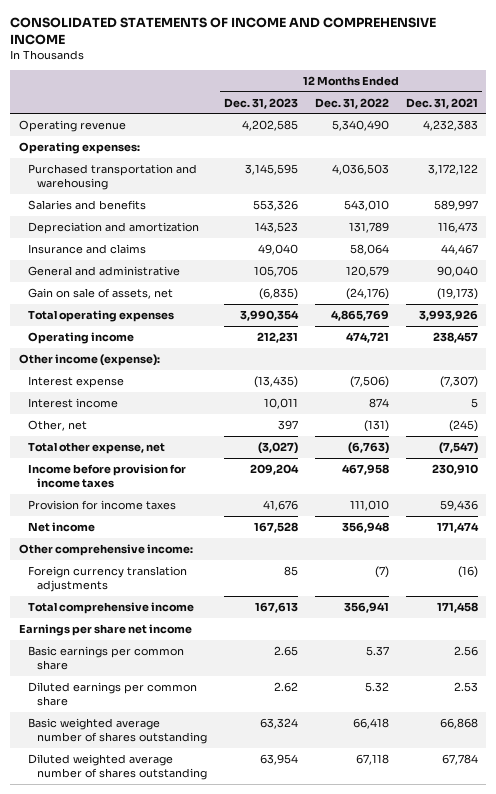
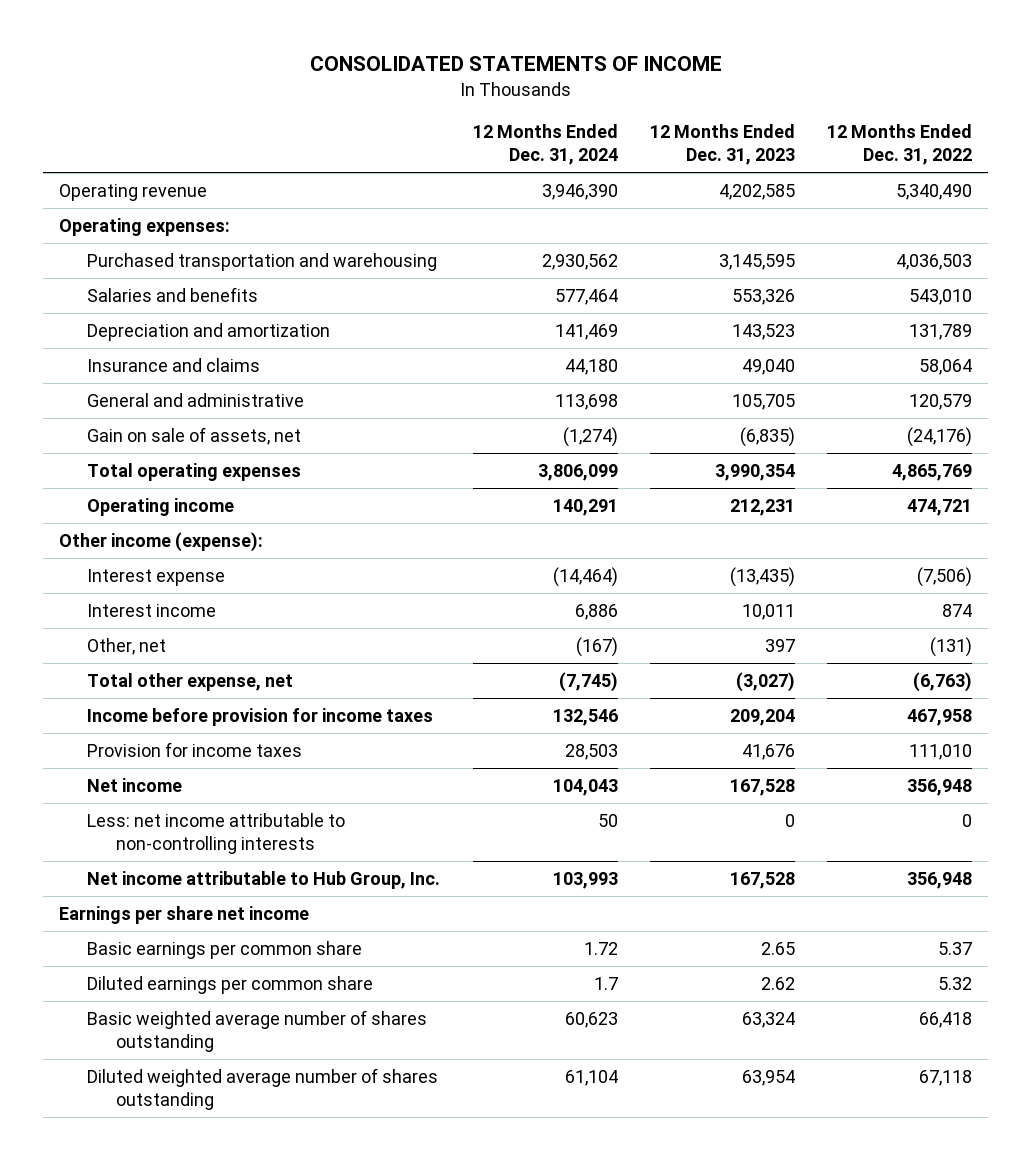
[10,17,437,46] CONSOLIDATED STATEMENTS OF INCOME AND COMPREHENSIVE INCOME -> [309,56,722,72] CONSOLIDATED STATEMENTS OF INCOME
[405,97,478,109] Dec. 31, 2021 -> none
none -> [472,123,618,166] 12 Months Ended Dec. 31, 2024
[18,543,193,556] Other comprehensive income: -> none
[27,565,187,592] Foreign currency translation adjustments -> none
[27,601,194,614] Total comprehensive income -> none
none -> [87,813,346,855] Less: net income attributable to non-controlling interests
none -> [87,871,441,890] Net income attributable to Hub Group, Inc.

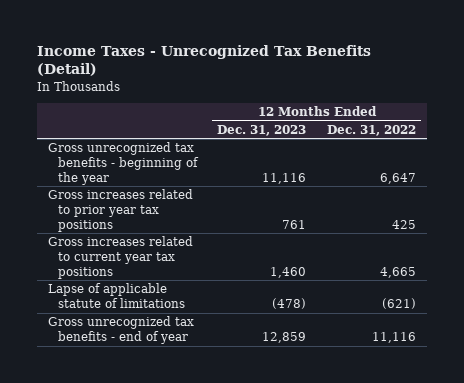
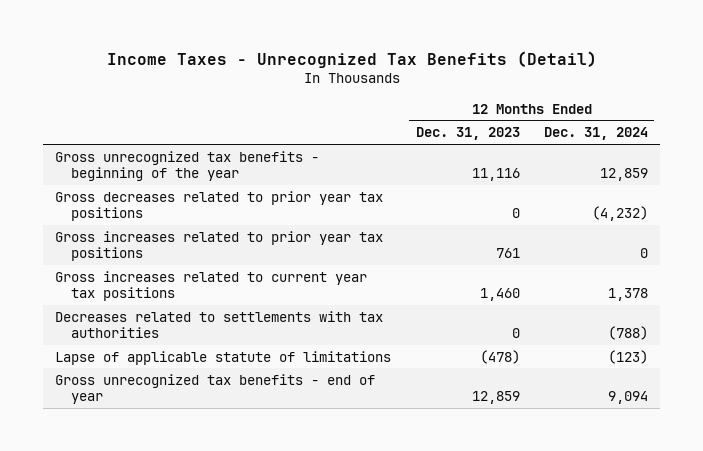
[327,124,417,136] Dec. 31, 2022 -> none
none -> [544,127,649,141] Dec. 31, 2024
none -> [55,190,384,222] Gross decreases related to prior year tax positions
none -> [55,310,384,339] Decreases related to settlements with tax authorities

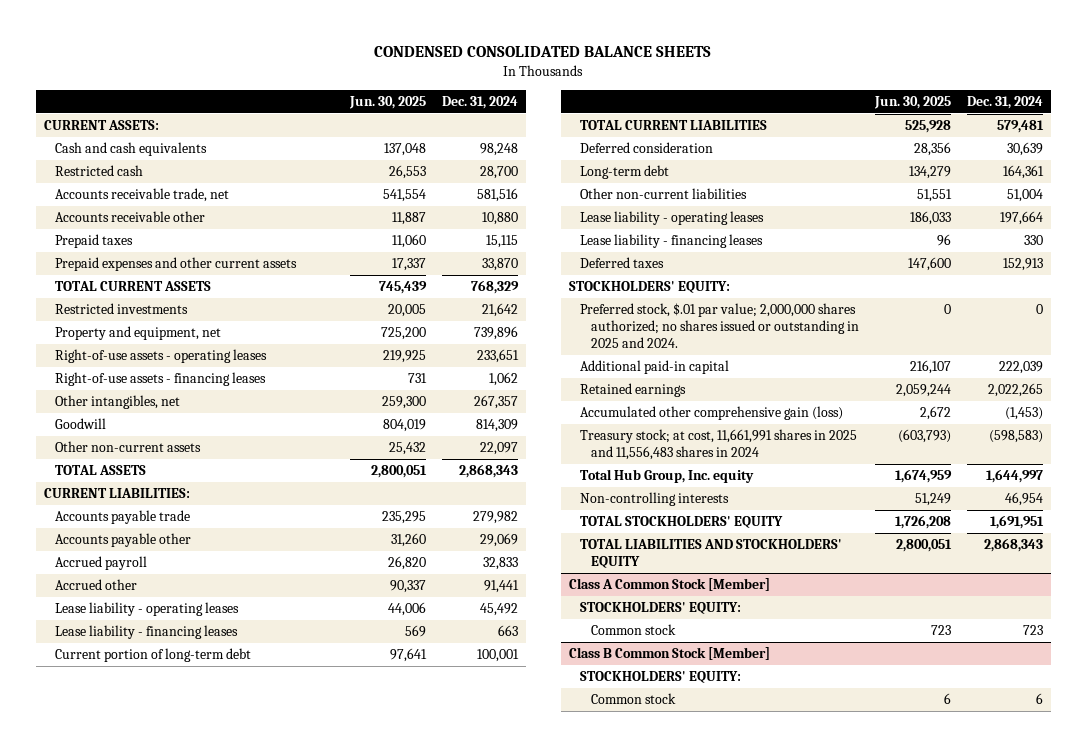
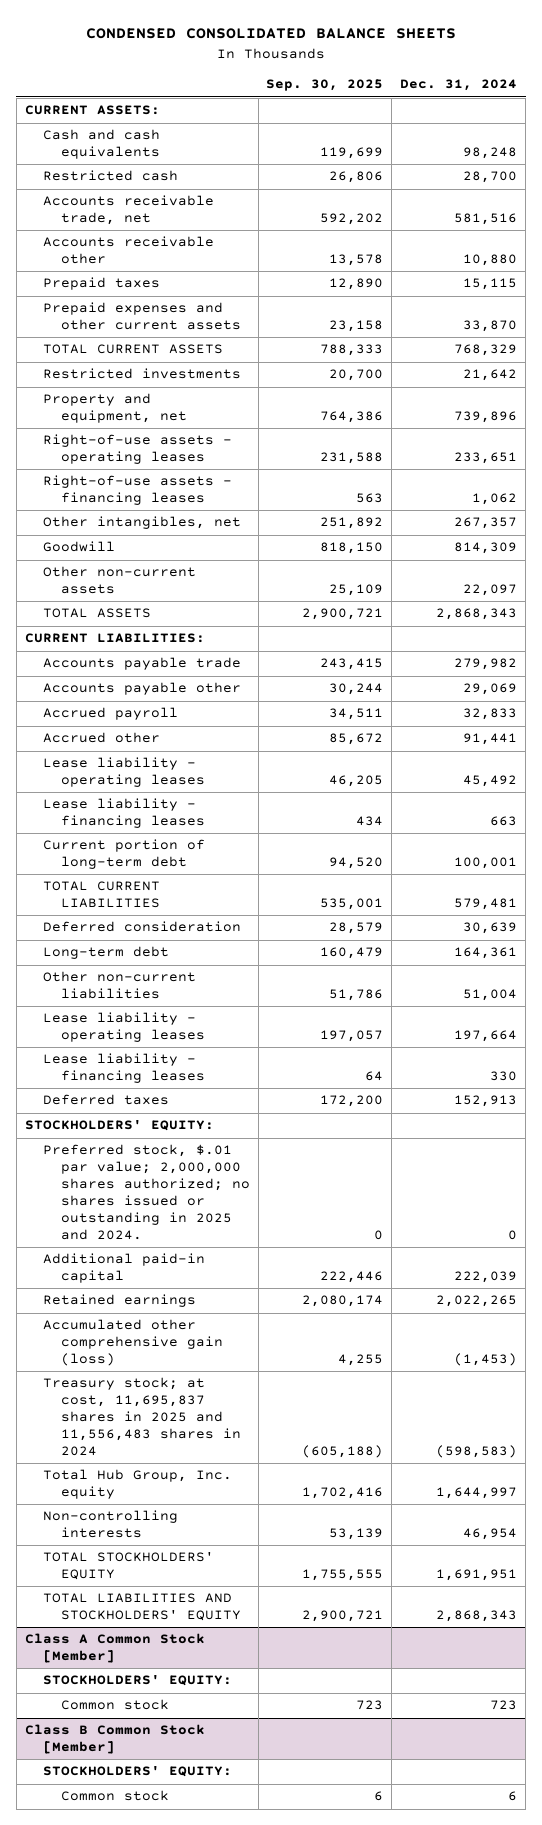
[348,95,426,109] Jun. 30, 2025 -> none
none -> [266,79,384,92] Sep. 30, 2025
[579,429,857,461] Treasury stock; at cost, 11,661,991 shares in 2025 and 11,556,483 shares in 2024 -> [42,1377,241,1457] Treasury stock; at cost, 11,695,837 shares in 2025 and 11,556,483 shares in 2024

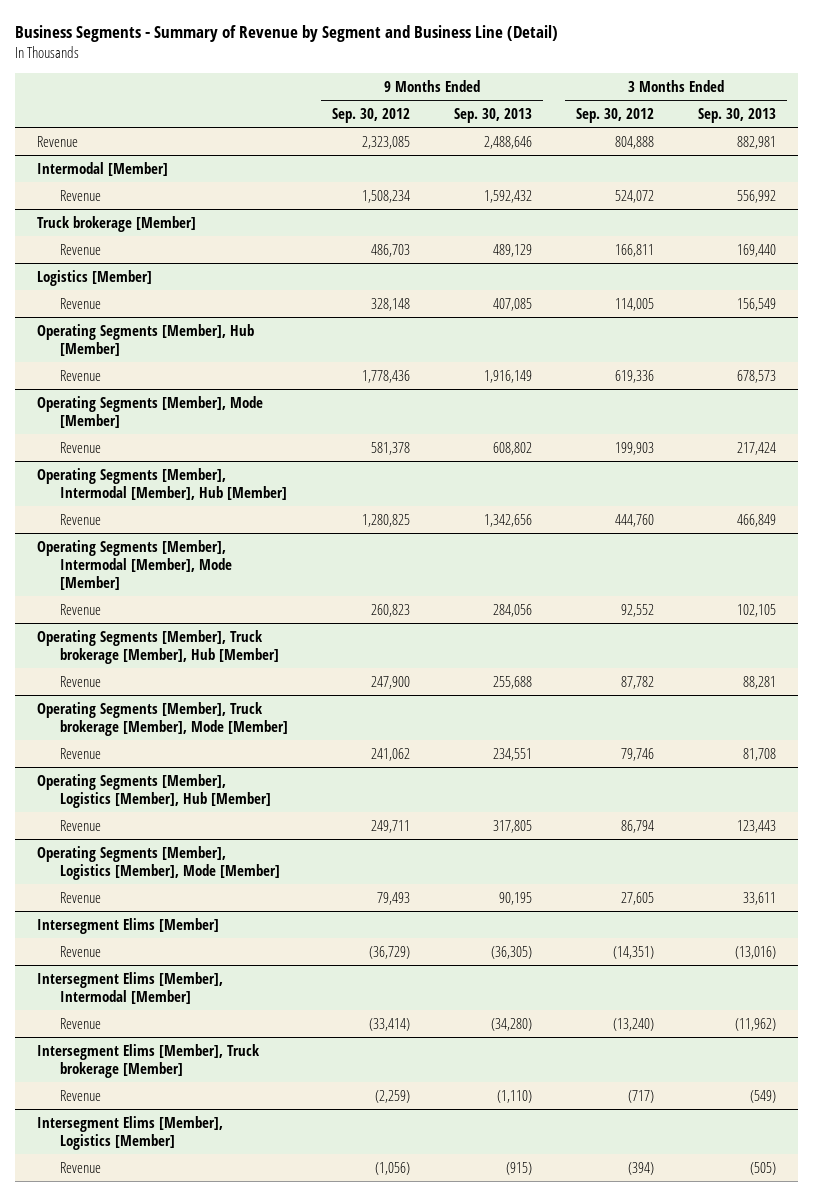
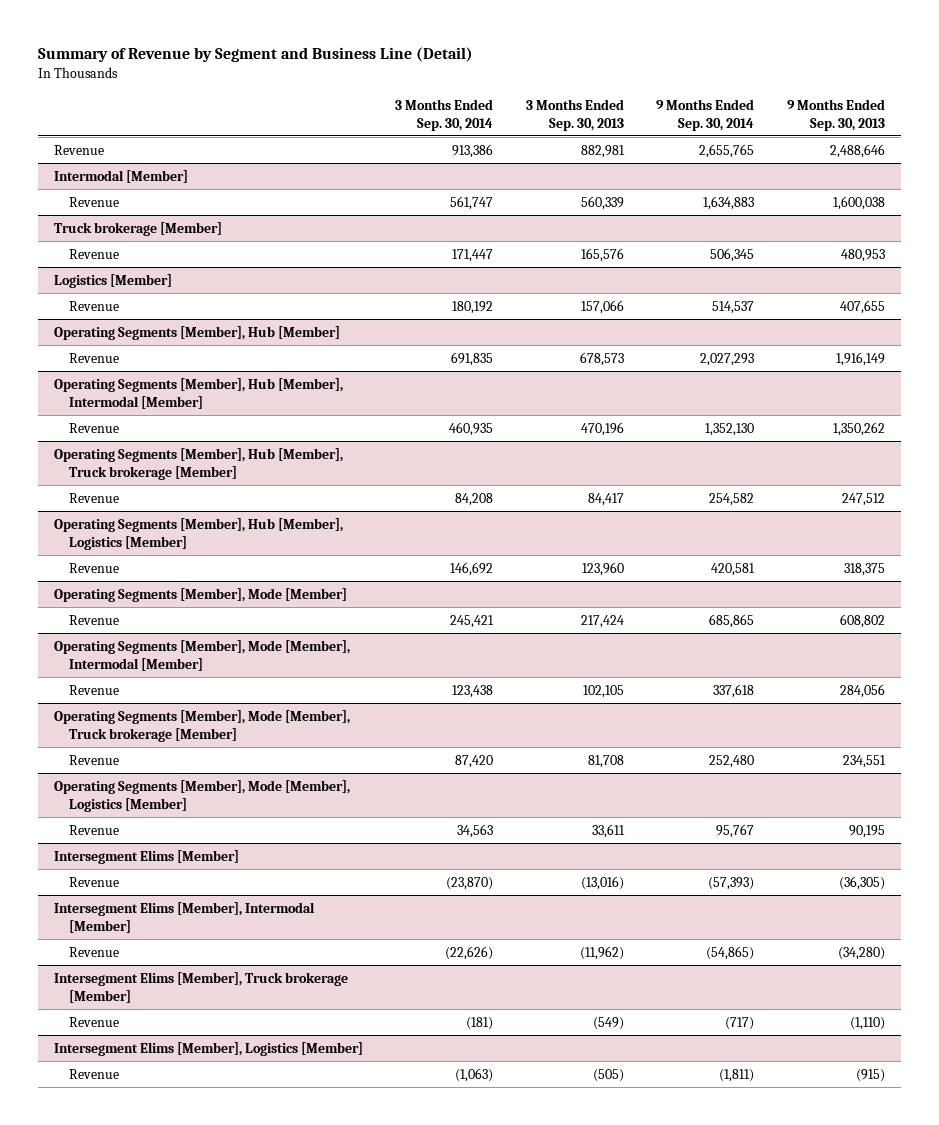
[14,24,558,42] Business Segments - Summary of Revenue by Segment and Business Line (Detail) -> [37,47,473,63] Summary of Revenue by Segment and Business Line (Detail)
[331,107,410,123] Sep. 30, 2012 -> none
[576,107,655,123] Sep. 30, 2012 -> none
none -> [395,98,494,131] 3 Months Ended Sep. 30, 2014
none -> [656,98,755,131] 9 Months Ended Sep. 30, 2014
[483,189,532,203] 1,592,432 -> [832,195,885,210] 1,600,038
[737,189,777,203] 556,992 -> [580,195,624,210] 560,339
[492,243,532,257] 489,129 -> [840,248,885,262] 480,953
[737,243,777,257] 169,440 -> [580,247,624,262] 165,576
[492,297,532,311] 407,085 -> [839,299,885,314] 407,655
[737,297,777,311] 156,549 -> [580,299,624,314] 157,066
none -> [53,377,343,409] Operating Segments [Member], Hub [Member], Intermodal [Member]
none -> [69,422,120,433] Revenue
none -> [53,447,343,480] Operating Segments [Member], Hub [Member], Truck brokerage [Member]
none -> [69,492,120,503] Revenue
none -> [53,517,343,550] Operating Segments [Member], Hub [Member], Logistics [Member]
none -> [69,562,120,573] Revenue
[36,467,287,500] Operating Segments [Member], Intermodal [Member], Hub [Member] -> none
[59,513,101,525] Revenue -> none
[36,539,232,590] Operating Segments [Member], Intermodal [Member], Mode [Member] -> [53,639,350,671] Operating Segments [Member], Mode [Member], Intermodal [Member]
[36,629,279,664] Operating Segments [Member], Truck brokerage [Member], Hub [Member] -> none
[59,675,101,687] Revenue -> none
[36,701,288,736] Operating Segments [Member], Truck brokerage [Member], Mode [Member] -> [53,709,350,742] Operating Segments [Member], Mode [Member], Truck brokerage [Member]
[36,773,271,808] Operating Segments [Member], Logistics [Member], Hub [Member] -> none
[59,819,101,831] Revenue -> none
[36,845,280,880] Operating Segments [Member], Logistics [Member], Mode [Member] -> [53,779,350,812] Operating Segments [Member], Mode [Member], Logistics [Member]

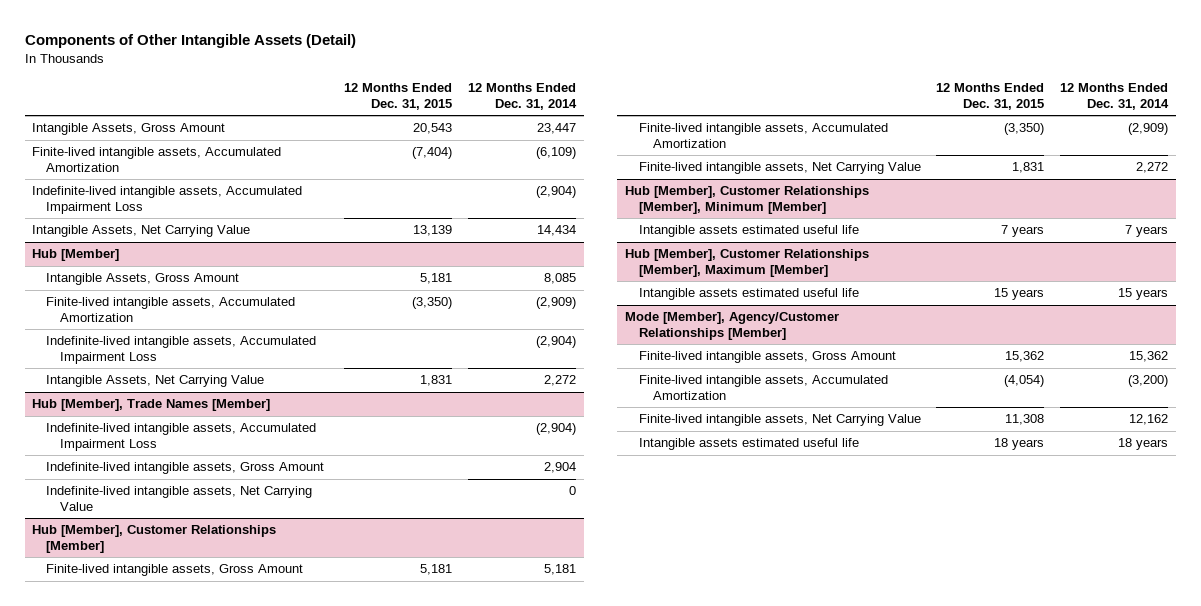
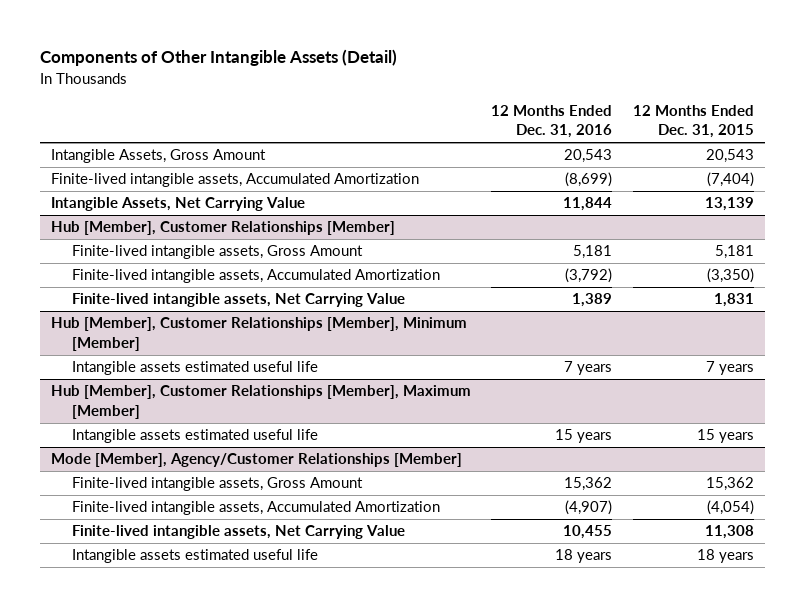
[467,83,577,110] 12 Months Ended Dec. 31, 2014 -> none
none -> [491,104,613,139] 12 Months Ended Dec. 31, 2016
[32,186,303,214] Indefinite-lived intangible assets, Accumulated Impairment Loss -> none
[32,249,120,262] Hub [Member] -> none
[46,273,240,286] Intangible Assets, Gross Amount -> none
[46,297,296,322] Finite-lived intangible assets, Accumulated Amortization -> none
[46,336,317,364] Indefinite-lived intangible assets, Accumulated Impairment Loss -> none
[46,375,265,388] Intangible Assets, Net Carrying Value -> none
[32,399,271,412] Hub [Member], Trade Names [Member] -> none
[46,423,317,451] Indefinite-lived intangible assets, Accumulated Impairment Loss -> none
[46,462,325,475] Indefinite-lived intangible assets, Gross Amount -> none
[46,486,313,511] Indefinite-lived intangible assets, Net Carrying Value -> none

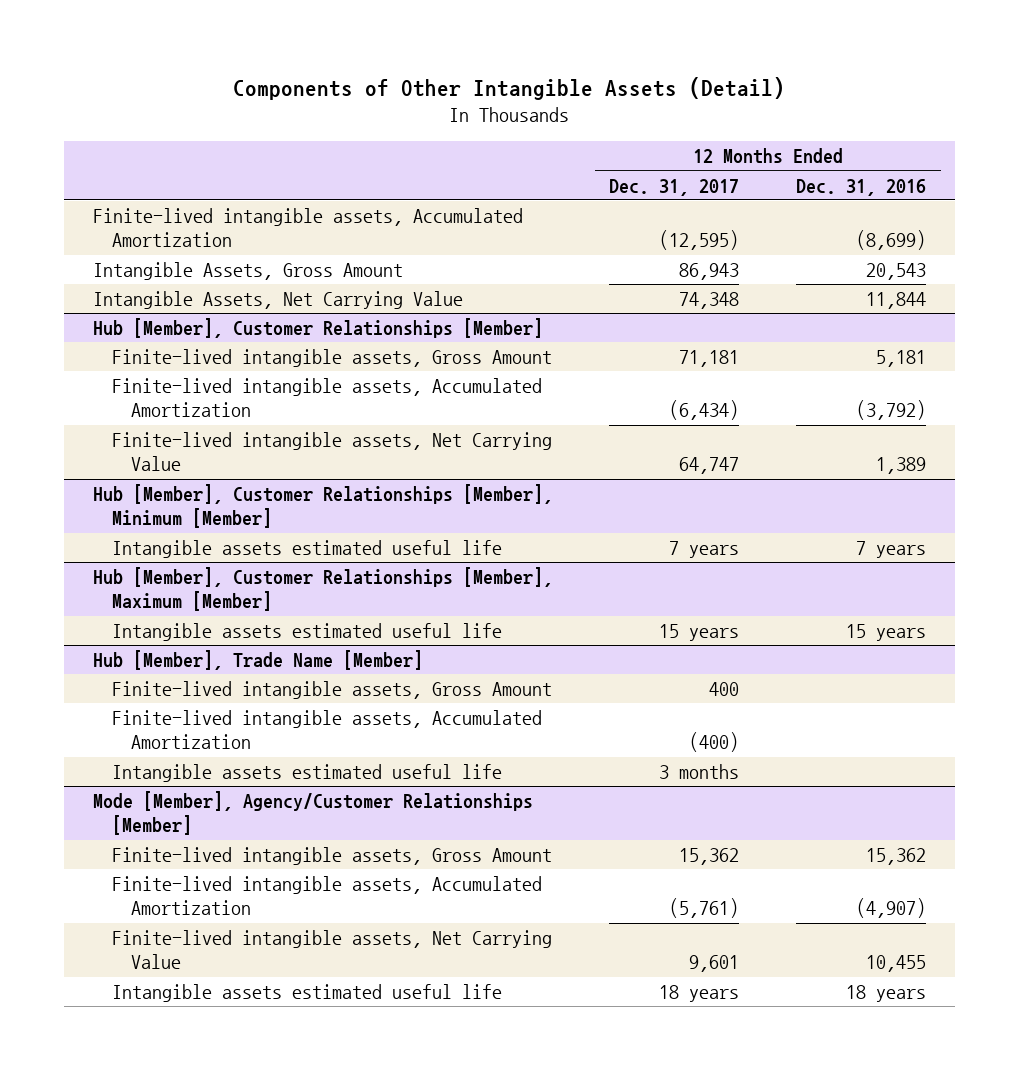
[633,104,755,139] 12 Months Ended Dec. 31, 2015 -> none
none -> [609,178,740,196] Dec. 31, 2017
[50,149,266,164] Intangible Assets, Gross Amount -> [92,261,403,280] Intangible Assets, Gross Amount
none -> [92,649,423,670] Hub [Member], Trade Name [Member]
none -> [111,680,552,699] Finite-lived intangible assets, Gross Amount
none -> [111,709,542,750] Finite-lived intangible assets, Accumulated Amortization
none -> [111,763,502,782] Intangible assets estimated useful life

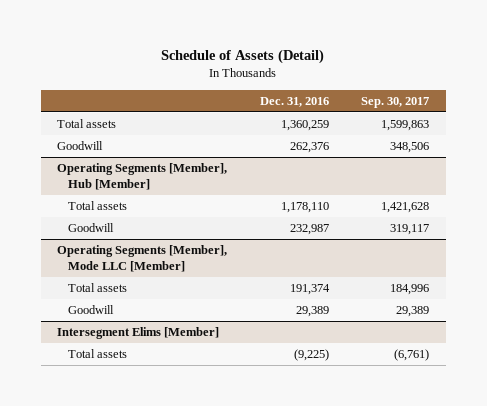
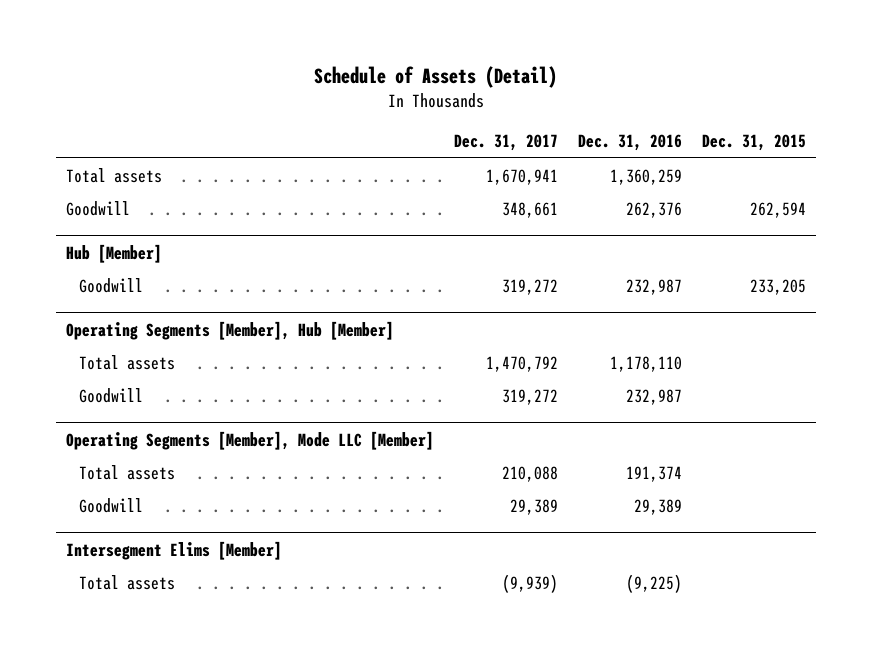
[361,96,430,108] Sep. 30, 2017 -> none
none -> [453,134,558,152] Dec. 31, 2017
none -> [702,134,807,152] Dec. 31, 2015
none -> [65,243,162,263] Hub [Member]
none -> [78,277,143,293] Goodwill

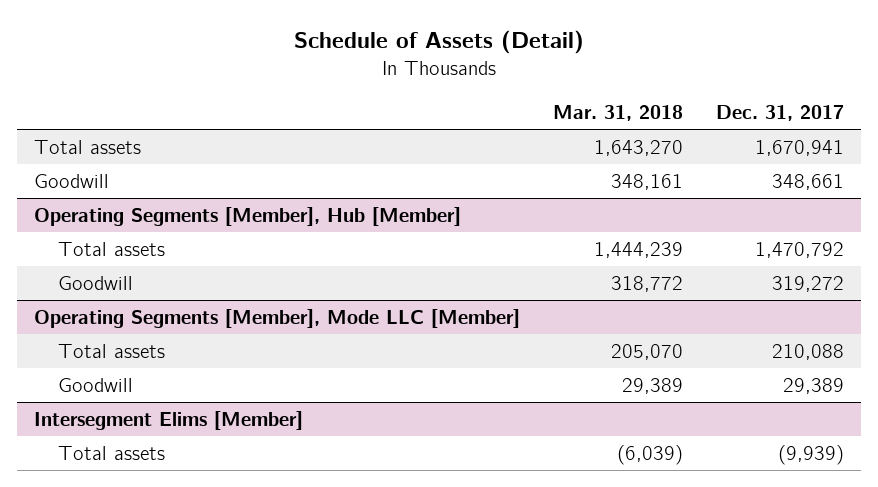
[578,134,683,152] Dec. 31, 2016 -> none
[702,134,807,152] Dec. 31, 2015 -> none
none -> [552,104,683,121] Mar. 31, 2018
[65,243,162,263] Hub [Member] -> none
[78,277,143,293] Goodwill -> none

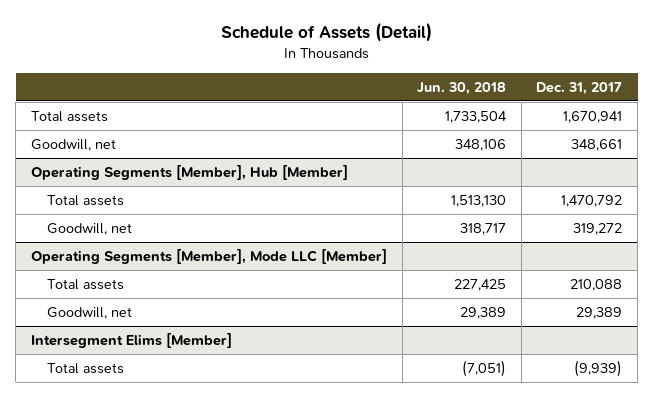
[552,104,683,121] Mar. 31, 2018 -> none
none -> [417,81,507,95] Jun. 30, 2018
[33,174,109,189] Goodwill -> [30,138,116,151] Goodwill, net
[58,276,134,291] Goodwill -> [46,222,132,235] Goodwill, net
[58,378,134,393] Goodwill -> [46,306,132,319] Goodwill, net

